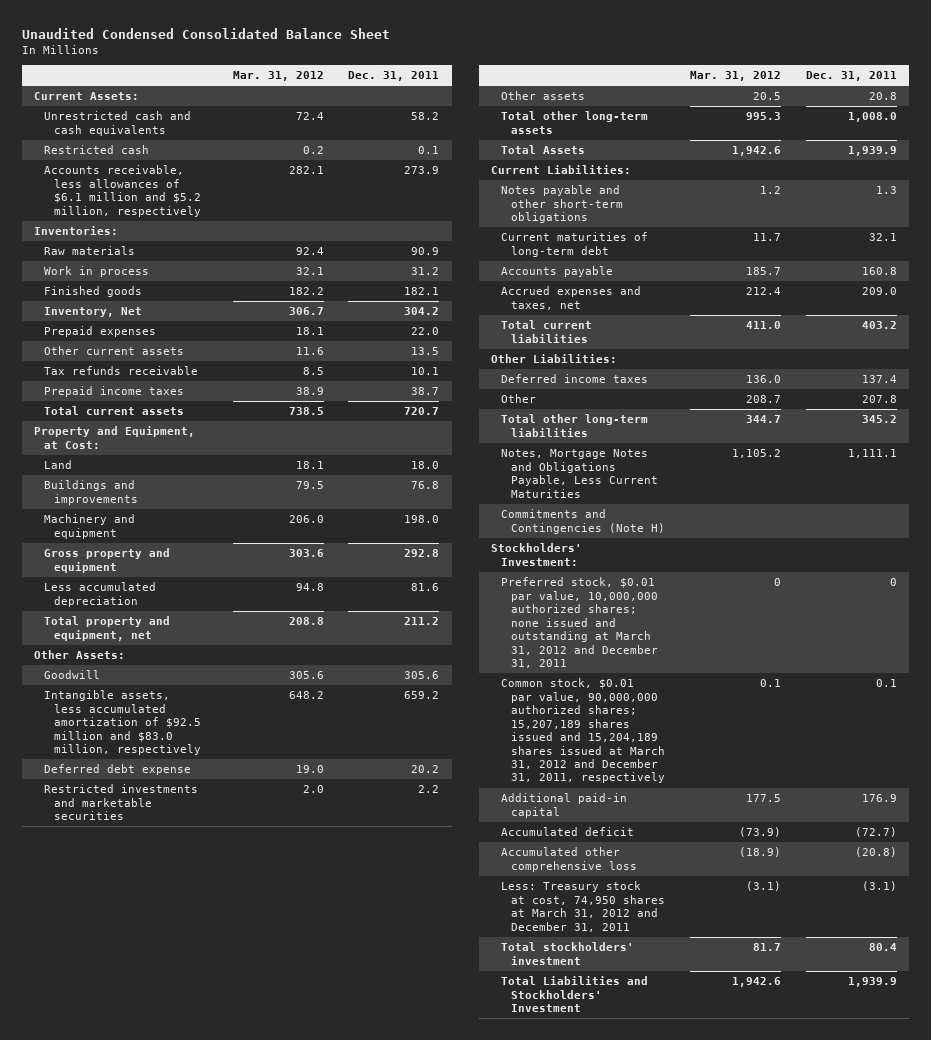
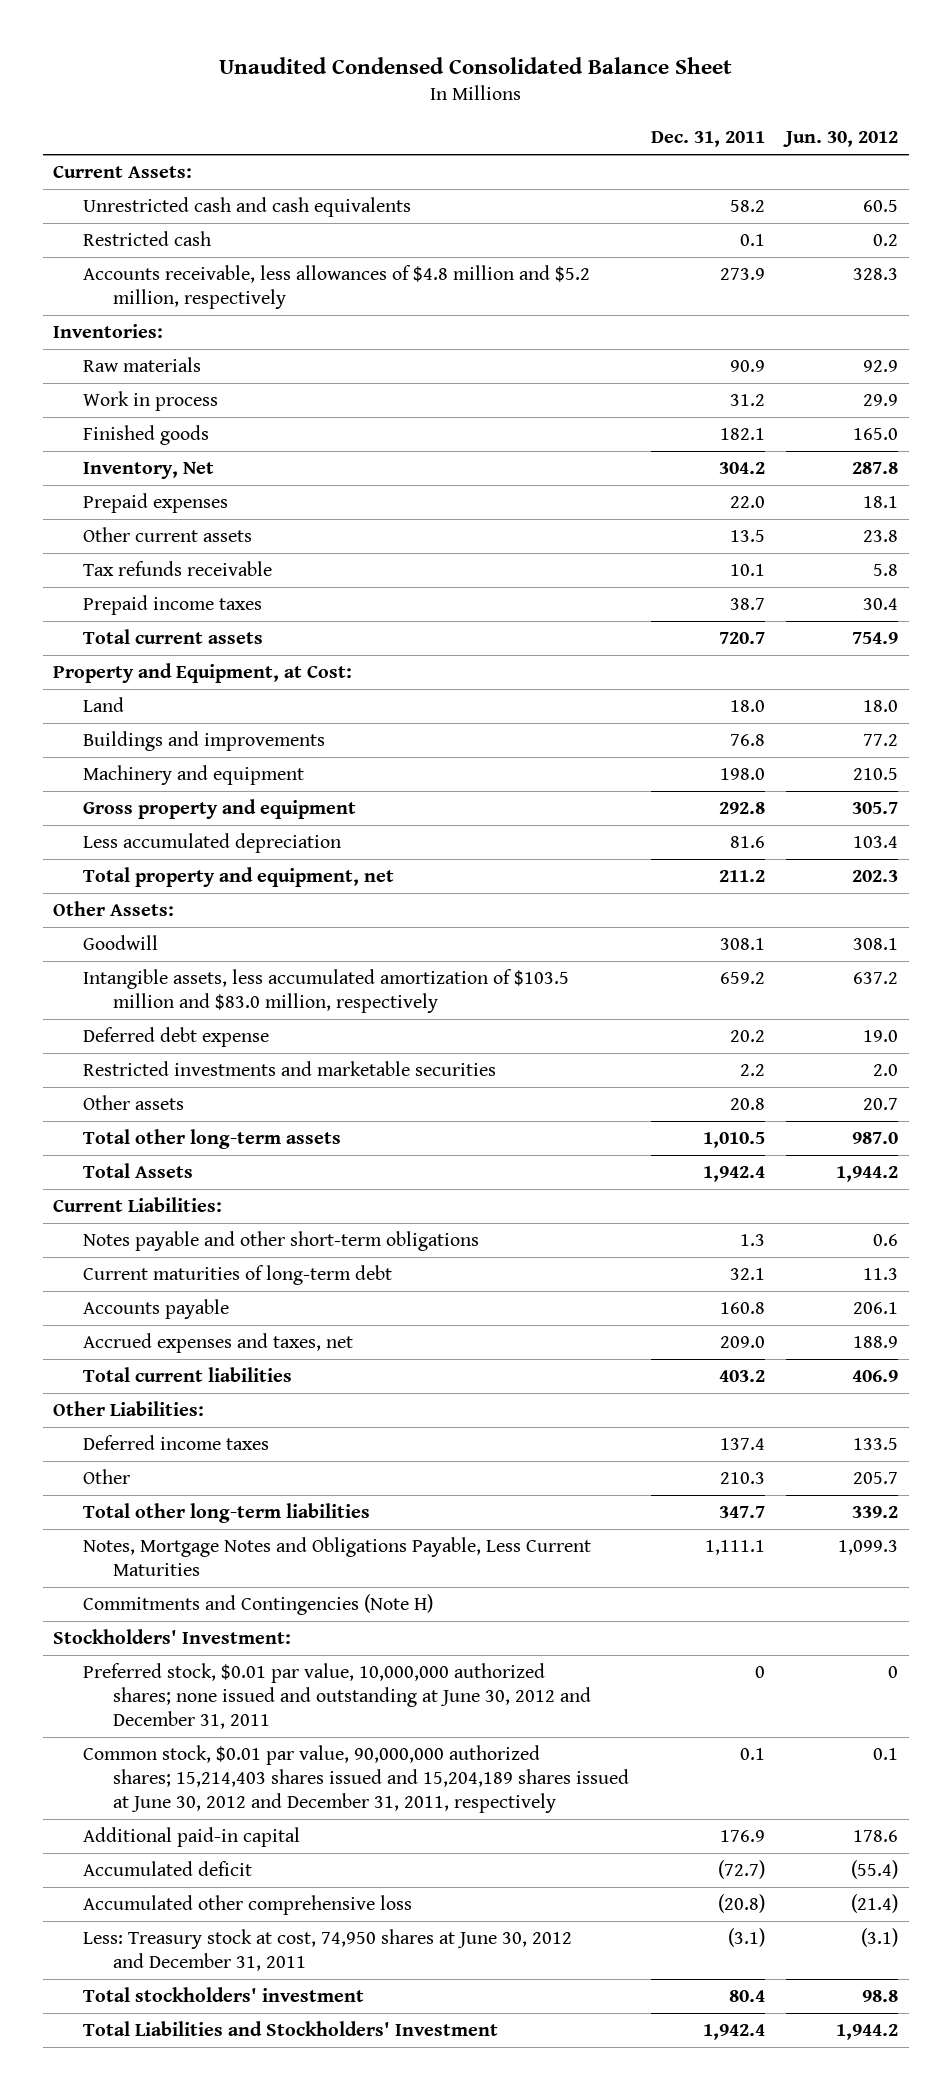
[232,70,324,81] Mar. 31, 2012 -> none
none -> [783,131,899,148] Jun. 30, 2012
[44,165,202,217] Accounts receivable, less allowances of $6.1 million and $5.2 million, respectively -> [83,265,591,310] Accounts receivable, less allowances of $4.8 million and $5.2 million, respectively
[404,671,440,680] 305.6 -> [719,938,765,951] 308.1
[44,690,202,756] Intangible assets, less accumulated amortization of $92.5 million and $83.0 million, respectively -> [83,969,570,1014] Intangible assets, less accumulated amortization of $103.5 million and $83.0 million, respectively
[847,112,897,123] 1,008.0 -> [702,1132,765,1149] 1,010.5
[847,146,897,157] 1,939.9 -> [702,1166,765,1183] 1,942.4
[861,395,897,404] 207.8 -> [719,1472,765,1485] 210.3
[861,415,897,424] 345.2 -> [718,1506,765,1519] 347.7
[501,577,659,669] Preferred stock, $0.01 par value, 10,000,000 authorized shares; none issued and outstanding at March 31, 2012 and December 31, 2011 -> [83,1663,592,1730] Preferred stock, $0.01 par value, 10,000,000 authorized shares; none issued and outstanding at June 30, 2012 and December 31, 2011
[501,678,666,784] Common stock, $0.01 par value, 90,000,000 authorized shares; 15,207,189 shares issued and 15,204,189 shares issued at March 31, 2012 and December 31, 2011, respectively -> [83,1745,630,1814] Common stock, $0.01 par value, 90,000,000 authorized shares; 15,214,403 shares issued and 15,204,189 shares issued at June 30, 2012 and December 31, 2011, respectively
[501,881,666,932] Less: Treasury stock at cost, 74,950 shares at March 31, 2012 and December 31, 2011 -> [83,1929,573,1972] Less: Treasury stock at cost, 74,950 shares at June 30, 2012 and December 31, 2011
[847,977,897,988] 1,939.9 -> [702,2024,765,2041] 1,942.4

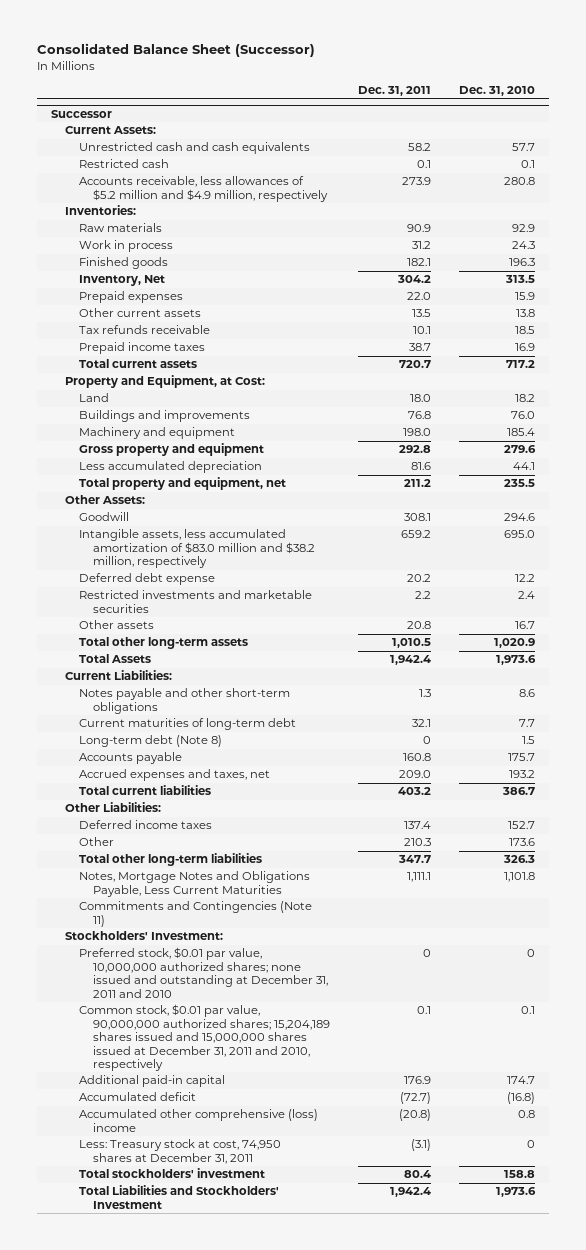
[218,56,732,74] Unaudited Condensed Consolidated Balance Sheet -> [36,43,315,58] Consolidated Balance Sheet (Successor)
[783,131,899,148] Jun. 30, 2012 -> none
none -> [459,85,536,96] Dec. 31, 2010
none -> [50,110,112,119] Successor
[83,265,591,310] Accounts receivable, less allowances of $4.8 million and $5.2 million, respectively -> [78,176,328,202] Accounts receivable, less allowances of $5.2 million and $4.9 million, respectively
[83,969,570,1014] Intangible assets, less accumulated amortization of $103.5 million and $83.0 million, respectively -> [78,529,315,569] Intangible assets, less accumulated amortization of $83.0 million and $38.2 million, respectively
none -> [78,735,222,748] Long-term debt (Note 8)
[83,1594,434,1616] Commitments and Contingencies (Note H) -> [78,901,312,927] Commitments and Contingencies (Note 11)
[83,1663,592,1730] Preferred stock, $0.01 par value, 10,000,000 authorized shares; none issued and outstanding at June 30, 2012 and December 31, 2011 -> [78,947,328,998] Preferred stock, $0.01 par value, 10,000,000 authorized shares; none issued and outstanding at December 31, 2011 and 2010
[83,1745,630,1814] Common stock, $0.01 par value, 90,000,000 authorized shares; 15,214,403 shares issued and 15,204,189 shares issued at June 30, 2012 and December 31, 2011, respectively -> [78,1004,330,1071] Common stock, $0.01 par value, 90,000,000 authorized shares; 15,204,189 shares issued and 15,000,000 shares issued at December 31, 2011 and 2010, respectively
[83,1895,413,1916] Accumulated other comprehensive loss -> [78,1109,318,1132] Accumulated other comprehensive (loss) income
[83,1929,573,1972] Less: Treasury stock at cost, 74,950 shares at June 30, 2012 and December 31, 2011 -> [78,1139,281,1164] Less: Treasury stock at cost, 74,950 shares at December 31, 2011

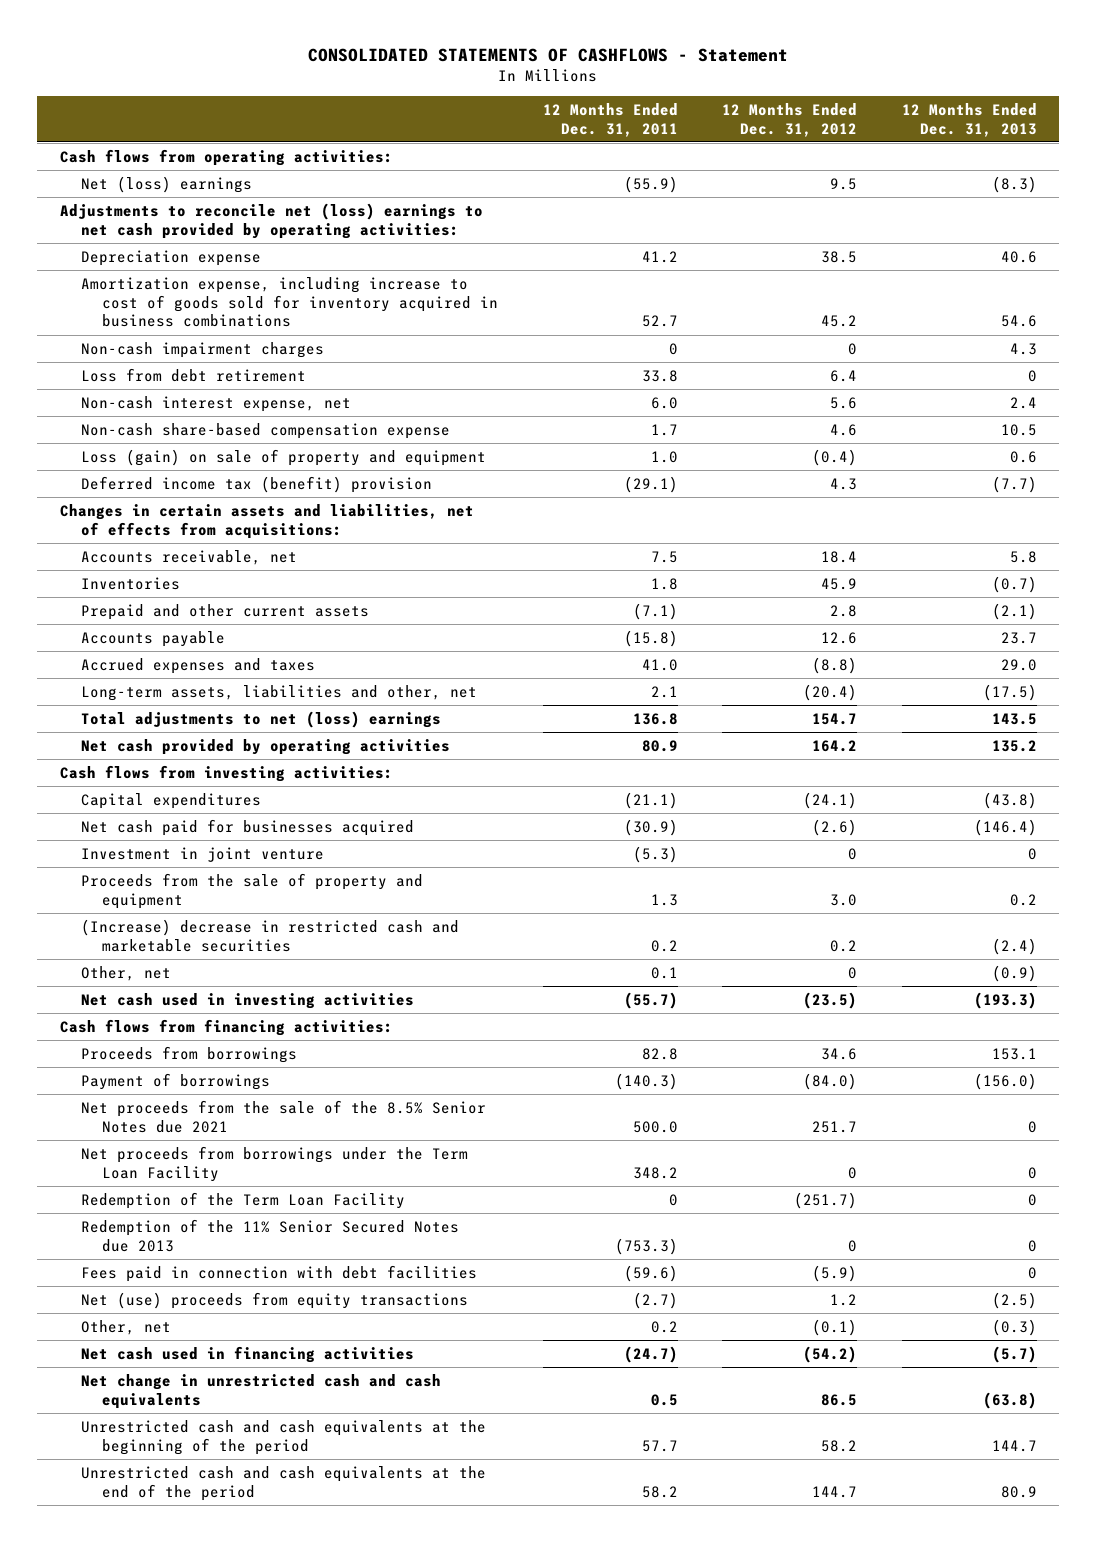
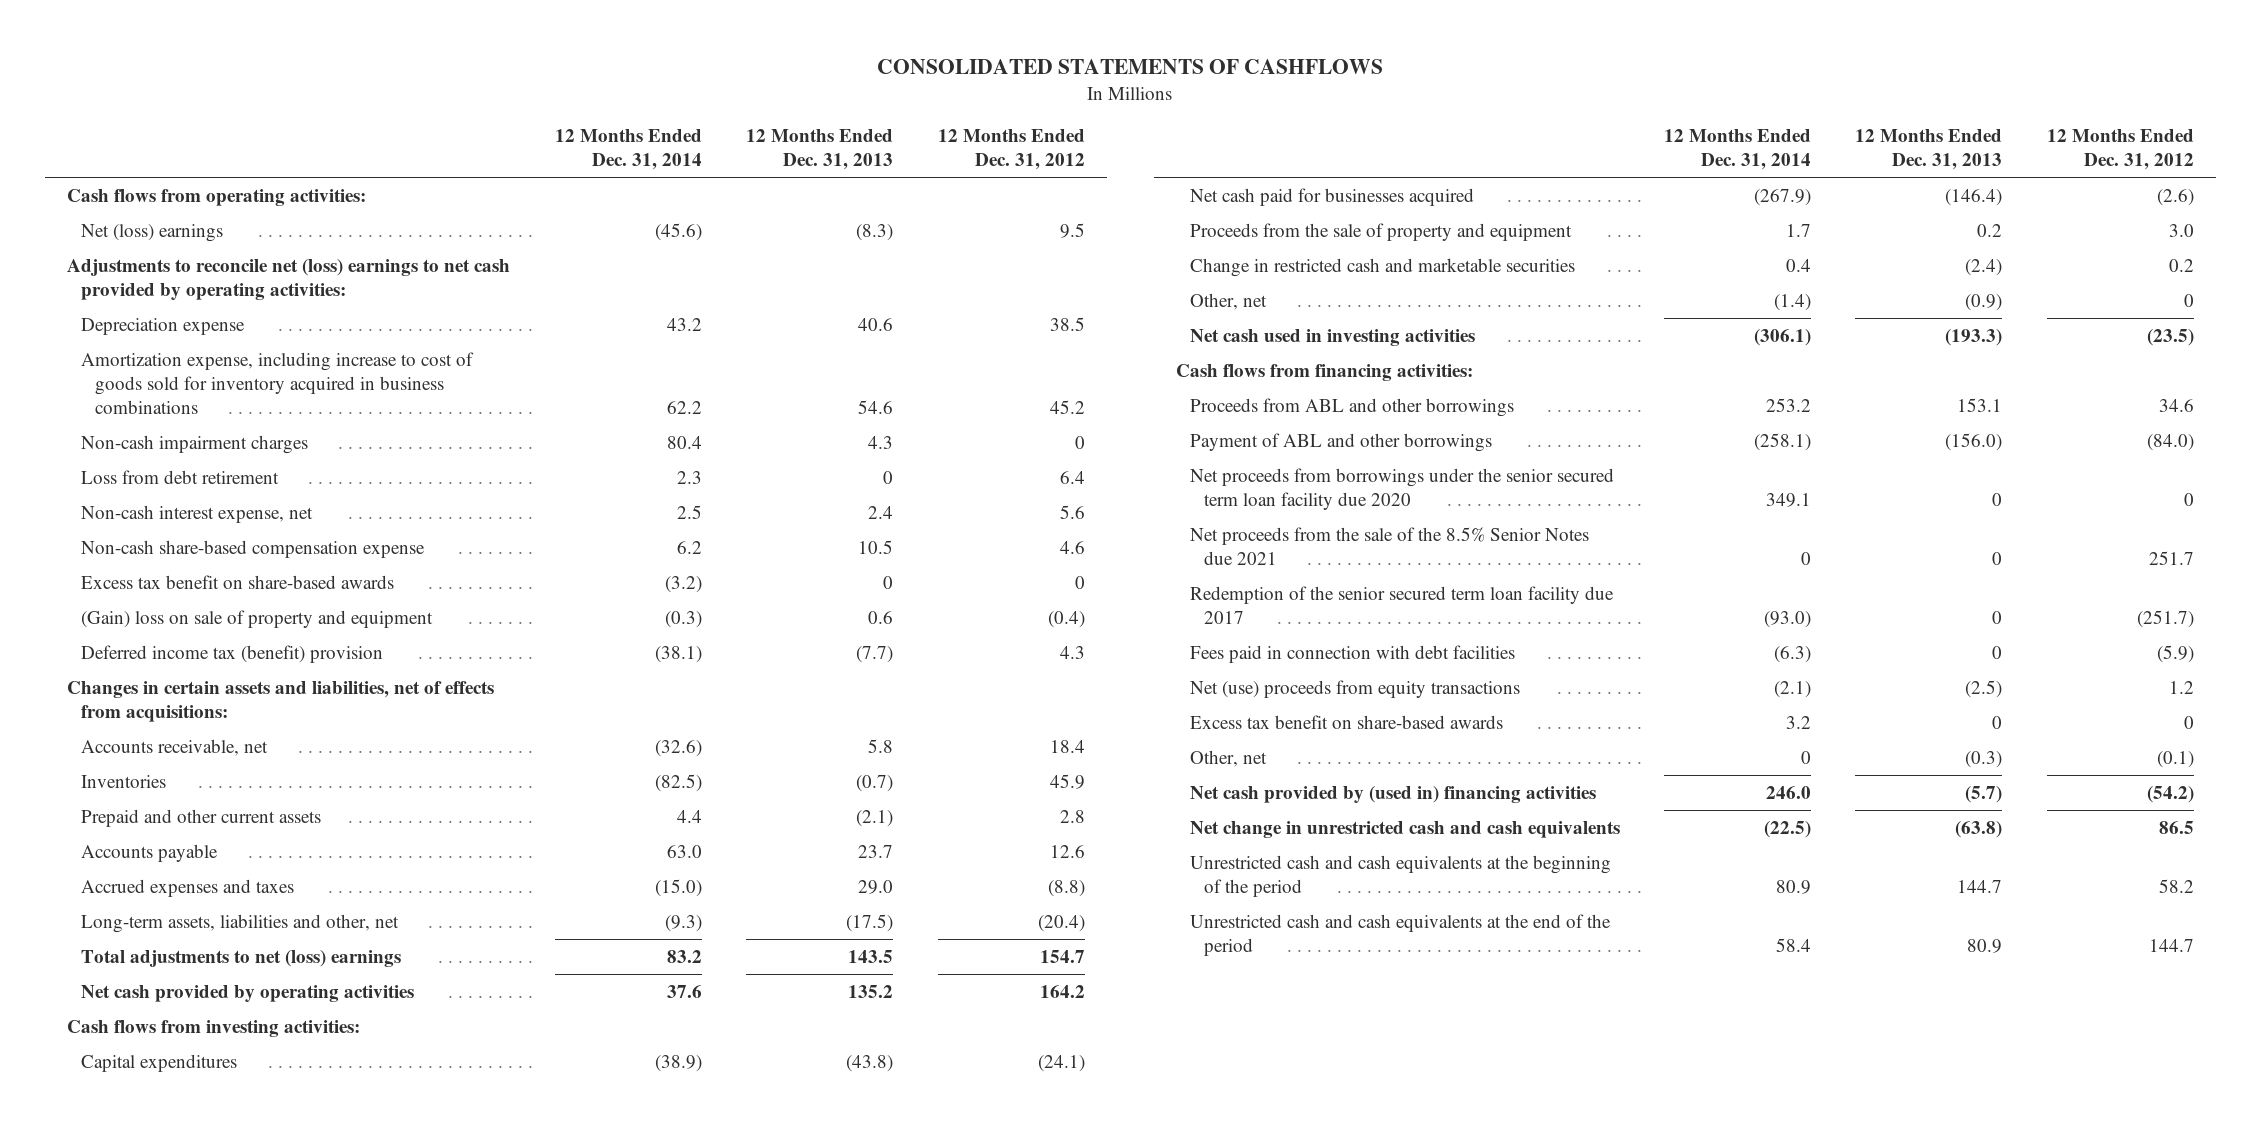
[308,47,789,62] CONSOLIDATED STATEMENTS OF CASHFLOWS - Statement -> [877,59,1384,75] CONSOLIDATED STATEMENTS OF CASHFLOWS
[542,102,678,137] 12 Months Ended Dec. 31, 2011 -> none
none -> [555,129,703,171] 12 Months Ended Dec. 31, 2014
none -> [81,574,395,589] Excess tax benefit on share-based awards
[80,448,486,466] Loss (gain) on sale of property and equipment -> [81,609,434,628] (Gain) loss on sale of property and equipment
[80,846,324,862] Investment in joint venture -> none
[80,918,459,952] (Increase) decrease in restricted cash and marketable securities -> [1190,257,1576,277] Change in restricted cash and marketable securities
[80,1045,297,1063] Proceeds from borrowings -> [1190,397,1515,417] Proceeds from ABL and other borrowings
[80,1072,270,1090] Payment of borrowings -> [1190,432,1493,452] Payment of ABL and other borrowings
none -> [1190,467,1615,510] Net proceeds from borrowings under the senior secured term loan facility due 2020
[80,1145,468,1182] Net proceeds from borrowings under the Term Loan Facility -> none
[80,1218,459,1252] Redemption of the 11% Senior Secured Notes due 2013 -> none
[80,1191,405,1209] Redemption of the Term Loan Facility -> [1190,585,1615,624] Redemption of the senior secured term loan facility due 2017
none -> [1190,714,1504,729] Excess tax benefit on share-based awards
[80,1345,414,1363] Net cash used in financing activities -> [1190,785,1597,803] Net cash provided by (used in) financing activities

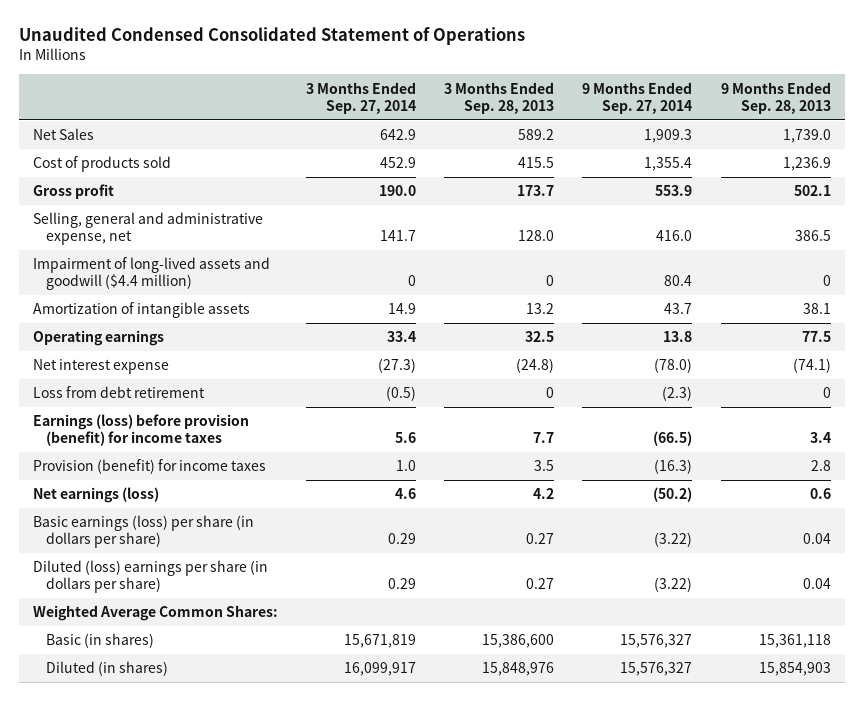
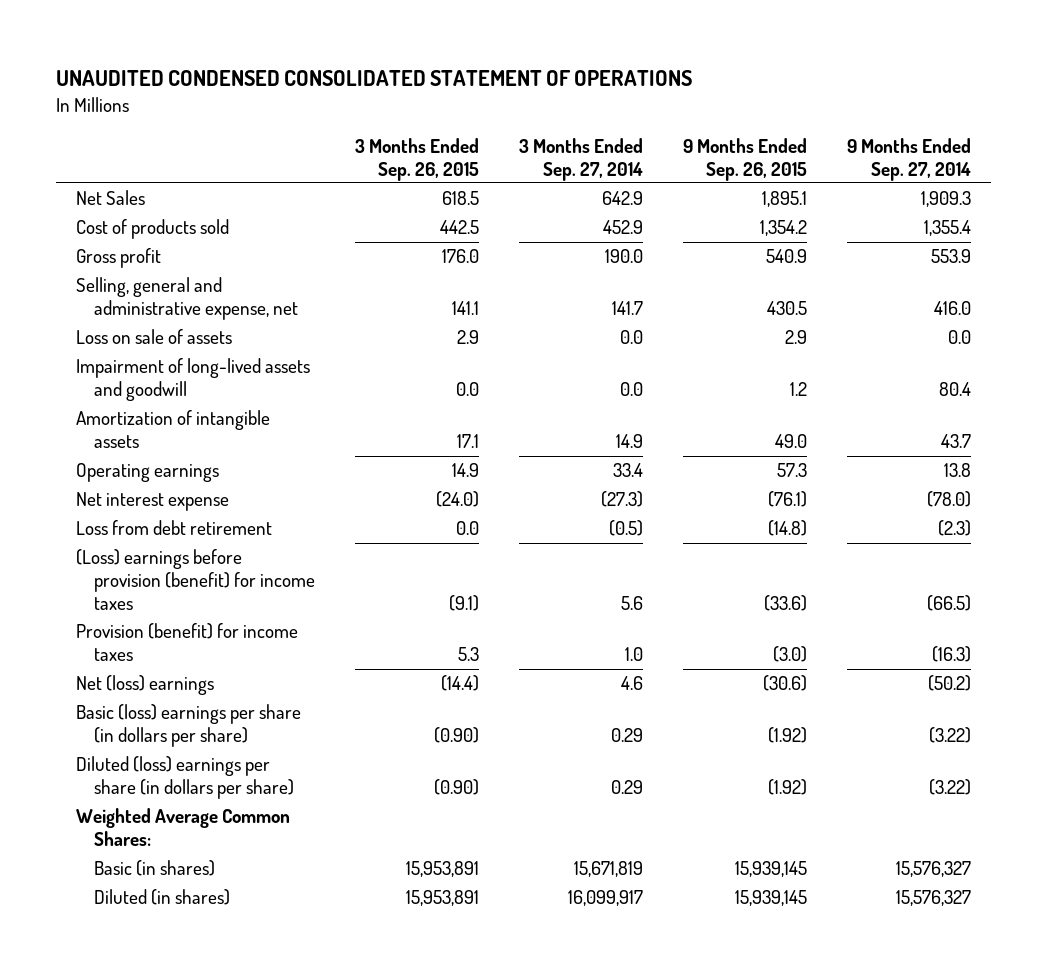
[18,26,525,45] Unaudited Condensed Consolidated Statement of Operations -> [56,70,693,87] UNAUDITED CONDENSED CONSOLIDATED STATEMENT OF OPERATIONS
[444,81,555,114] 3 Months Ended Sep. 28, 2013 -> none
[720,81,831,114] 9 Months Ended Sep. 28, 2013 -> none
none -> [354,137,479,181] 3 Months Ended Sep. 26, 2015
none -> [682,137,807,181] 9 Months Ended Sep. 26, 2015
none -> [76,329,233,345] Loss on sale of assets
[33,257,271,291] Impairment of long-lived assets and goodwill ($4.4 million) -> [76,358,311,402] Impairment of long-lived assets and goodwill
[408,275,417,287] 0 -> [619,382,643,397] 0.0
[33,414,250,447] Earnings (loss) before provision (benefit) for income taxes -> [76,549,315,611] (Loss) earnings before provision (benefit) for income taxes
[33,487,160,504] Net earnings (loss) -> [76,675,215,696] Net (loss) earnings
[33,515,255,549] Basic earnings (loss) per share (in dollars per share) -> [76,704,302,748] Basic (loss) earnings per share (in dollars per share)

